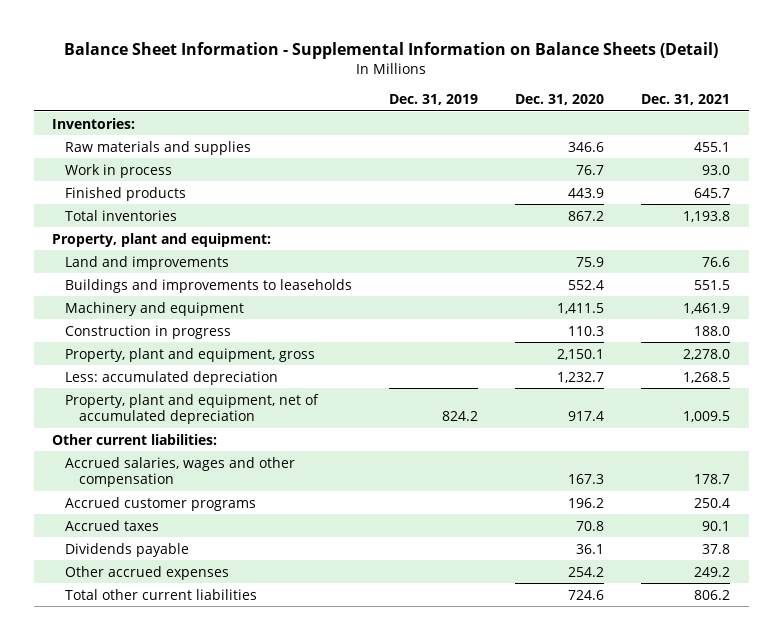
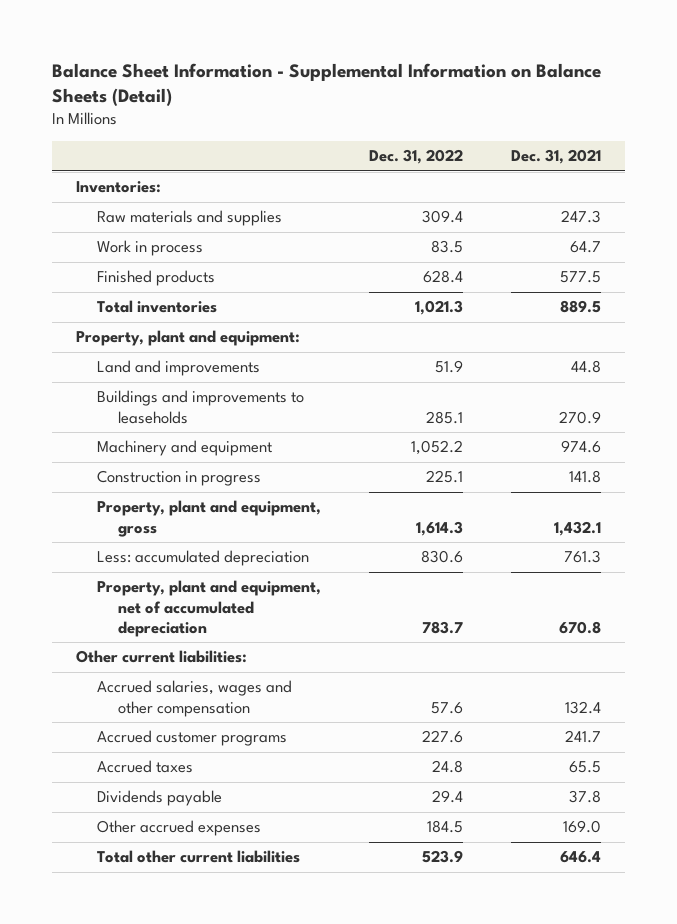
[389,94,479,106] Dec. 31, 2019 -> none
[515,94,605,106] Dec. 31, 2020 -> none
none -> [368,149,463,165] Dec. 31, 2022
[694,141,731,152] 455.1 -> [561,210,602,224] 247.3
[702,164,731,175] 93.0 -> [570,241,602,254] 64.7
[694,187,731,198] 645.7 -> [560,271,602,284] 577.5
[683,210,731,222] 1,193.8 -> [560,300,602,314] 889.5
[702,256,731,267] 76.6 -> [571,360,602,374] 44.8
[694,279,731,290] 551.5 -> [559,410,602,424] 270.9
[683,302,731,314] 1,461.9 -> [561,440,602,454] 974.6
[694,325,731,336] 188.0 -> [569,470,602,484] 141.8
[683,348,731,360] 2,278.0 -> [554,520,602,536] 1,432.1
[683,371,731,383] 1,268.5 -> [564,550,602,564] 761.3
[683,411,731,423] 1,009.5 -> [559,620,602,634] 670.8
[694,474,731,485] 178.7 -> [565,700,602,714] 132.4
[694,497,731,508] 250.4 -> [565,730,602,744] 241.7
[702,520,731,531] 90.1 -> [569,761,602,774] 65.5
[694,566,731,577] 249.2 -> [563,820,602,834] 169.0
[694,589,731,600] 806.2 -> [560,851,602,864] 646.4

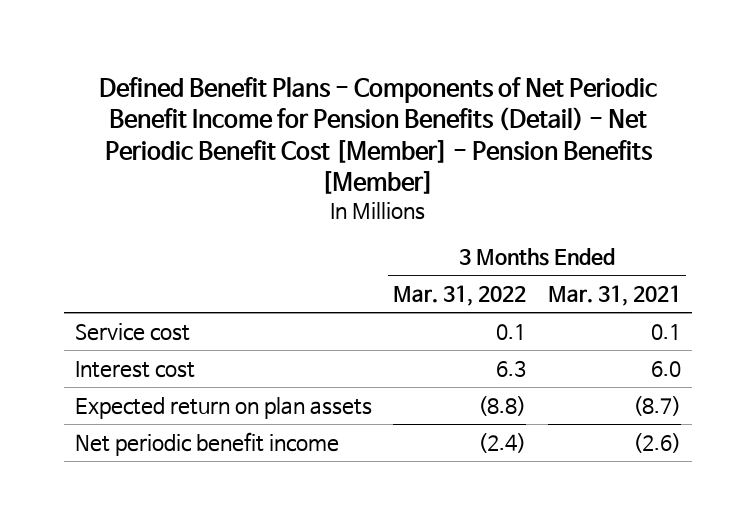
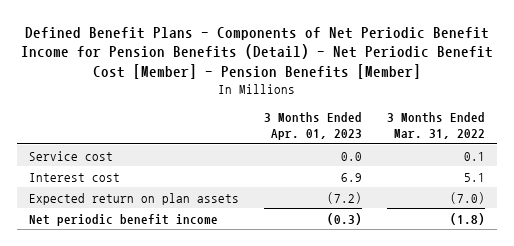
[547,285,681,307] Mar. 31, 2021 -> none
none -> [264,111,363,140] 3 Months Ended Apr. 01, 2023
[496,359,527,377] 6.3 -> [463,172,485,182] 5.1
[478,395,527,416] (8.8) -> [449,191,485,204] (7.0)
[478,432,527,453] (2.4) -> [449,212,485,225] (1.8)

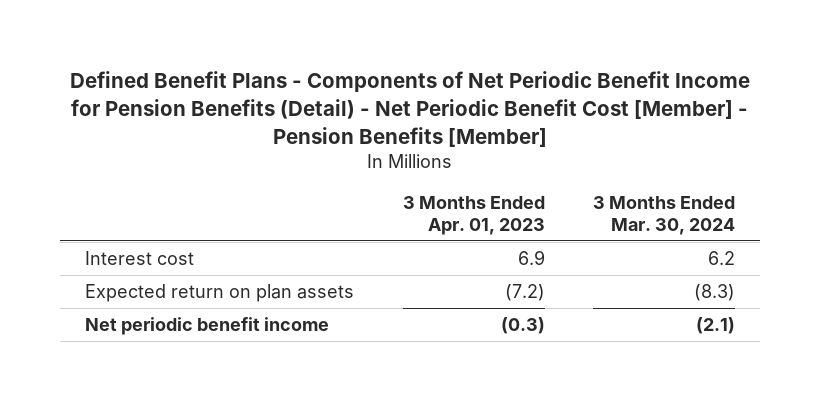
[386,111,485,139] 3 Months Ended Mar. 31, 2022 -> none
none -> [593,195,736,235] 3 Months Ended Mar. 30, 2024
[29,150,114,161] Service cost -> none

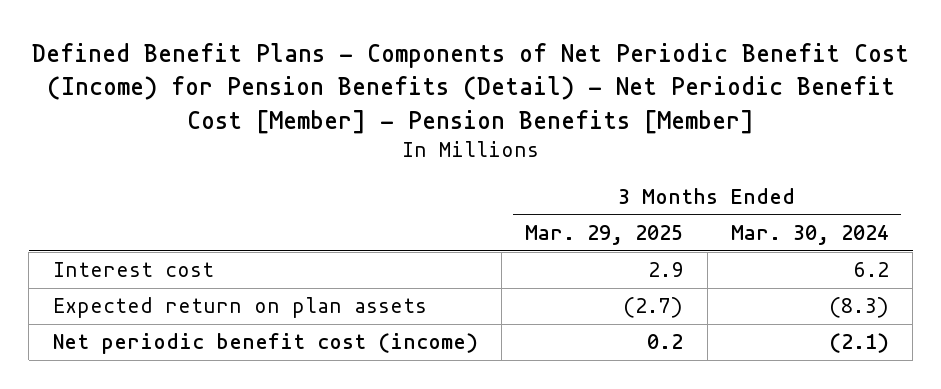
[70,71,751,147] Defined Benefit Plans - Components of Net Periodic Benefit Income for Pension Benefits (Detail) - Net Periodic Benefit Cost [Member] - Pension Benefits [Member] -> [31,42,909,134] Defined Benefit Plans - Components of Net Periodic Benefit Cost (Income) for Pension Benefits (Detail) - Net Periodic Benefit Cost [Member] - Pension Benefits [Member]
[402,195,545,235] 3 Months Ended Apr. 01, 2023 -> none
none -> [525,225,684,246] Mar. 29, 2025
[84,317,329,336] Net periodic benefit income -> [52,333,478,355] Net periodic benefit cost (income)

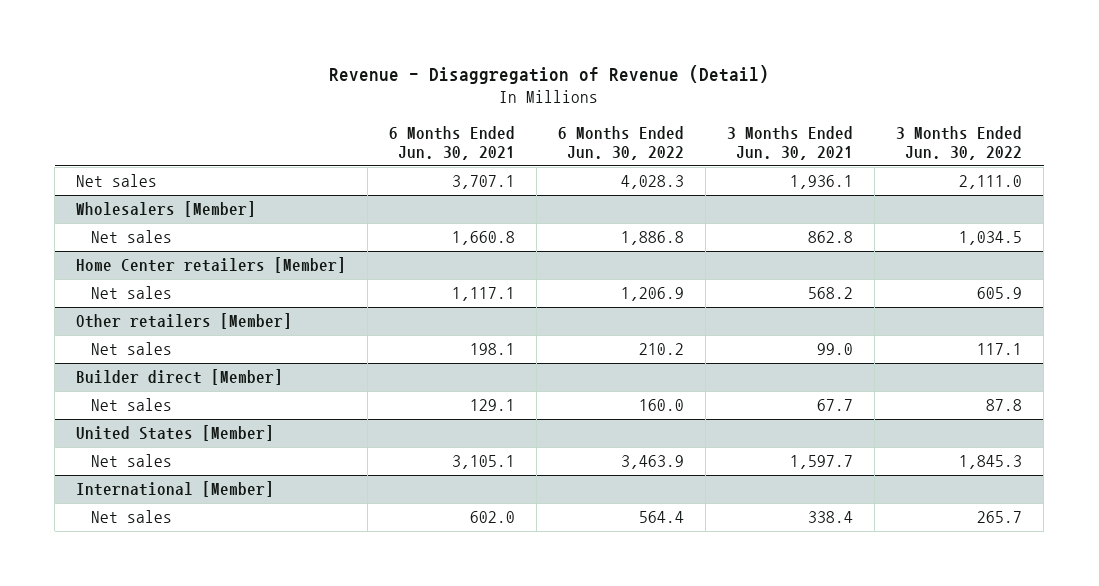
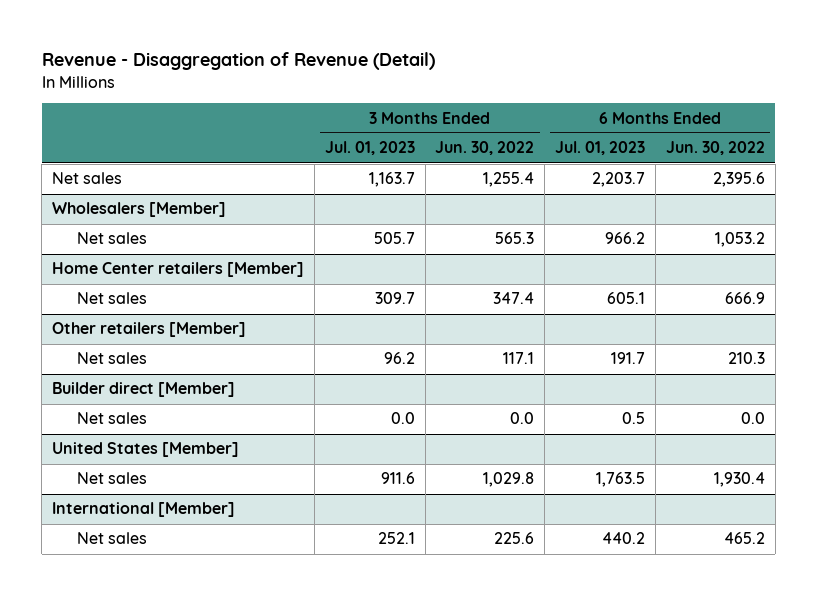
[389,125,516,160] 6 Months Ended Jun. 30, 2021 -> none
[727,125,854,160] 3 Months Ended Jun. 30, 2021 -> none
none -> [324,141,415,156] Jul. 01, 2023
none -> [555,141,646,156] Jul. 01, 2023
[621,175,685,190] 4,028.3 -> [712,172,765,188] 2,395.6
[959,175,1023,190] 2,111.0 -> [483,172,535,188] 1,255.4
[621,231,685,246] 1,886.8 -> [714,232,765,248] 1,053.2
[959,231,1023,246] 1,034.5 -> [495,232,535,245] 565.3
[621,287,685,302] 1,206.9 -> [724,292,765,305] 666.9
[977,287,1023,300] 605.9 -> [493,292,535,305] 347.4
[639,343,685,356] 210.2 -> [727,352,765,365] 210.3
[639,399,685,412] 160.0 -> [740,412,765,425] 0.0
[986,399,1023,412] 87.8 -> [510,412,535,425] 0.0
[621,455,685,470] 3,463.9 -> [713,472,765,488] 1,930.4
[959,455,1023,470] 1,845.3 -> [483,472,535,488] 1,029.8
[639,511,685,524] 564.4 -> [723,532,765,545] 465.2
[977,511,1023,524] 265.7 -> [494,532,535,545] 225.6

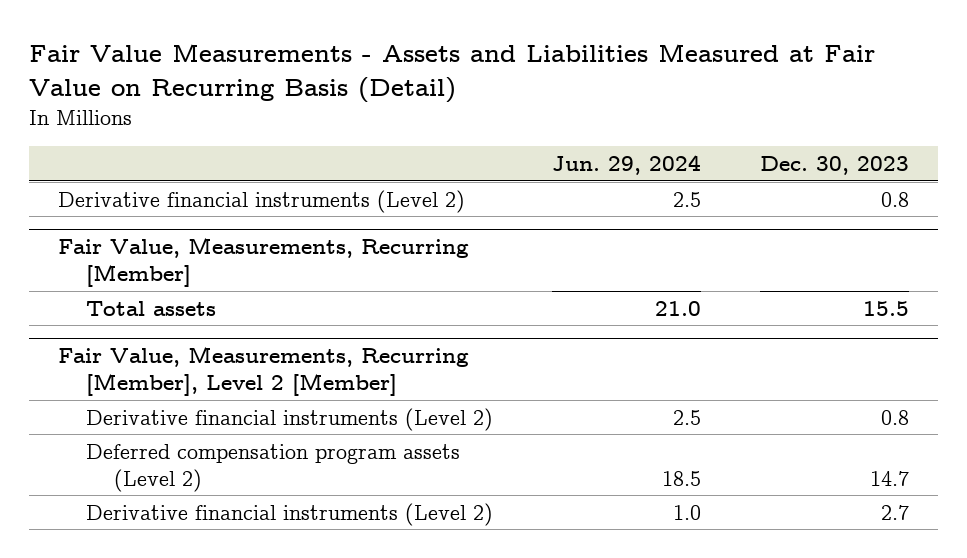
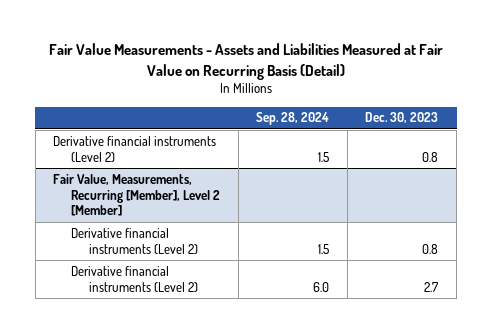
[551,155,701,176] Jun. 29, 2024 -> none
none -> [256,112,330,126] Sep. 28, 2024
[58,237,470,287] Fair Value, Measurements, Recurring [Member] -> none
[86,300,217,316] Total assets -> none
[86,443,461,492] Deferred compensation program assets (Level 2) -> none

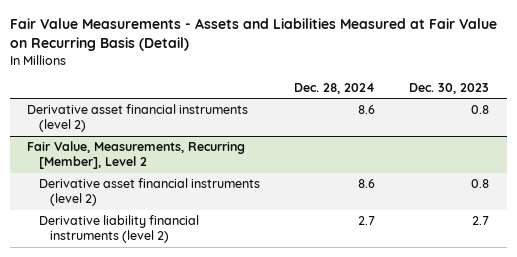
[256,112,330,126] Sep. 28, 2024 -> none
none -> [294,83,376,95] Dec. 28, 2024
[53,135,217,162] Derivative financial instruments (Level 2) -> [27,103,249,133] Derivative asset financial instruments (level 2)
[53,173,221,217] Fair Value, Measurements, Recurring [Member], Level 2 [Member] -> [27,140,246,170] Fair Value, Measurements, Recurring [Member], Level 2
[71,227,199,254] Derivative financial instruments (Level 2) -> [38,177,260,207] Derivative asset financial instruments (level 2)
[71,265,199,292] Derivative financial instruments (Level 2) -> [38,214,199,244] Derivative liability financial instruments (level 2)

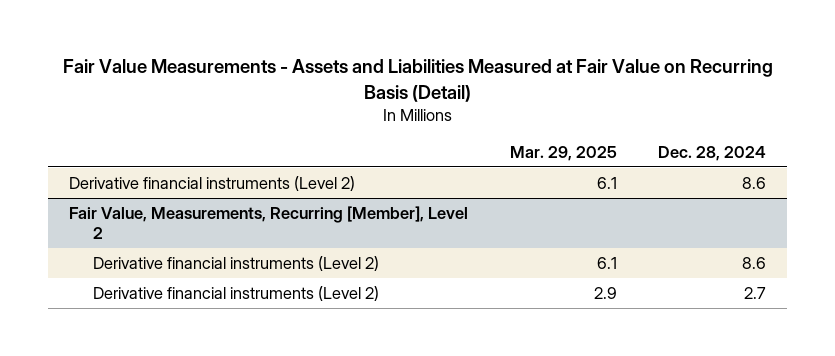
[409,83,490,95] Dec. 30, 2023 -> none
none -> [509,145,617,161] Mar. 29, 2025
[27,103,249,133] Derivative asset financial instruments (level 2) -> [68,176,355,192] Derivative financial instruments (Level 2)
[38,177,260,207] Derivative asset financial instruments (level 2) -> [92,256,379,272] Derivative financial instruments (Level 2)
[38,214,199,244] Derivative liability financial instruments (level 2) -> [92,286,379,302] Derivative financial instruments (Level 2)

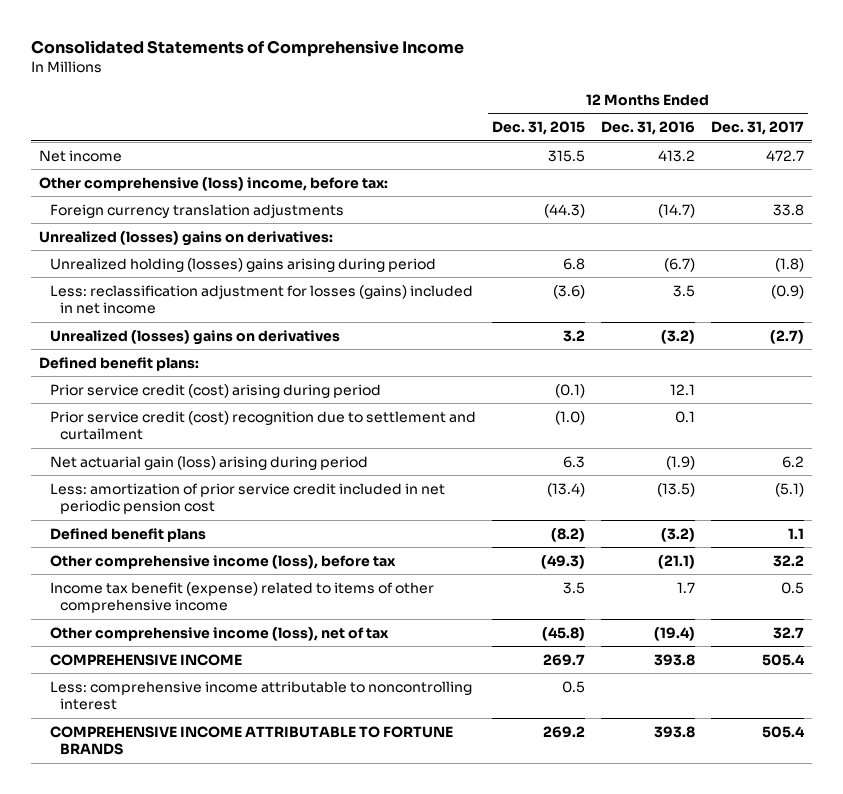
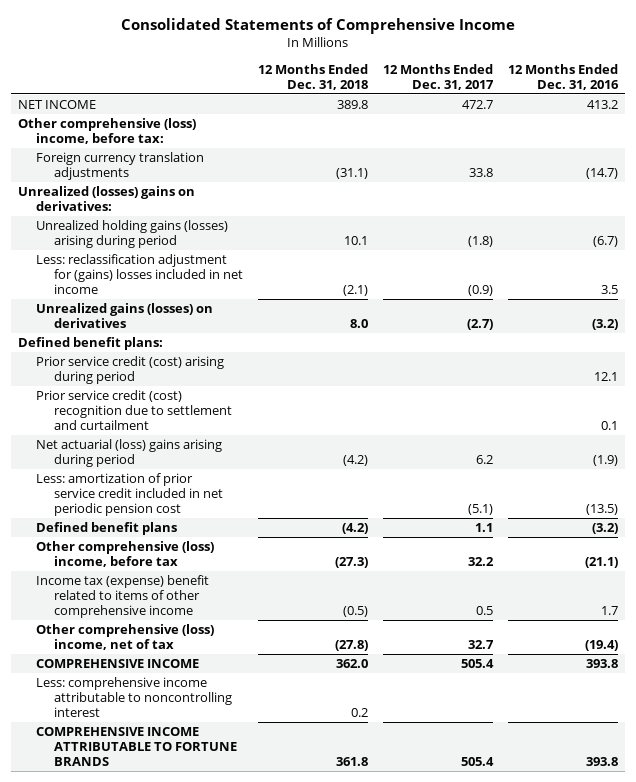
[491,121,585,136] Dec. 31, 2015 -> none
none -> [257,63,368,91] 12 Months Ended Dec. 31, 2018
[39,149,123,162] Net income -> [18,99,97,109] NET INCOME
[49,257,436,272] Unrealized holding (losses) gains arising during period -> [36,219,229,249] Unrealized holding gains (losses) arising during period
[49,284,473,315] Less: reclassification adjustment for losses (gains) included in net income -> [36,253,243,295] Less: reclassification adjustment for (gains) losses included in net income
[49,329,340,345] Unrealized (losses) gains on derivatives -> [36,302,214,329] Unrealized gains (losses) on derivatives
[49,455,368,470] Net actuarial gain (loss) arising during period -> [36,438,223,468] Net actuarial (loss) gains arising during period
[49,554,396,569] Other comprehensive income (loss), before tax -> [36,540,215,568] Other comprehensive (loss) income, before tax
[49,581,434,614] Income tax benefit (expense) related to items of other comprehensive income -> [36,574,210,619] Income tax (expense) benefit related to items of other comprehensive income
[49,626,389,641] Other comprehensive income (loss), net of tax -> [36,623,215,651] Other comprehensive (loss) income, net of tax

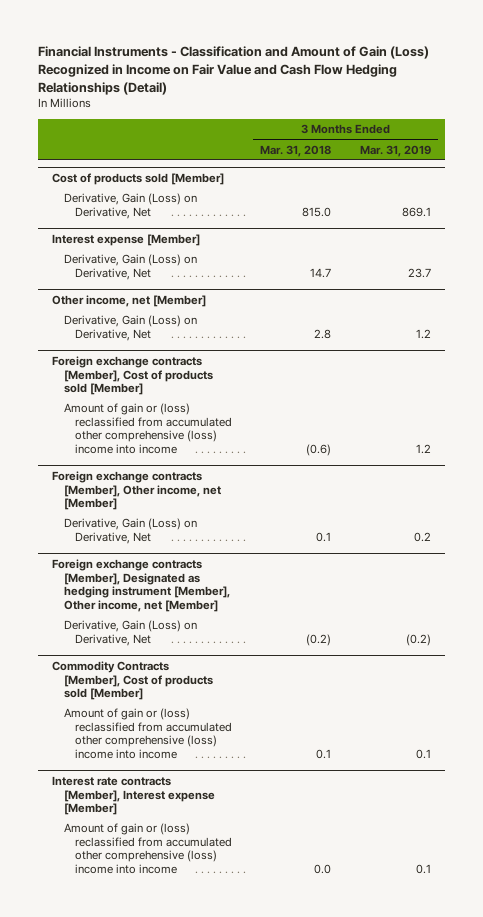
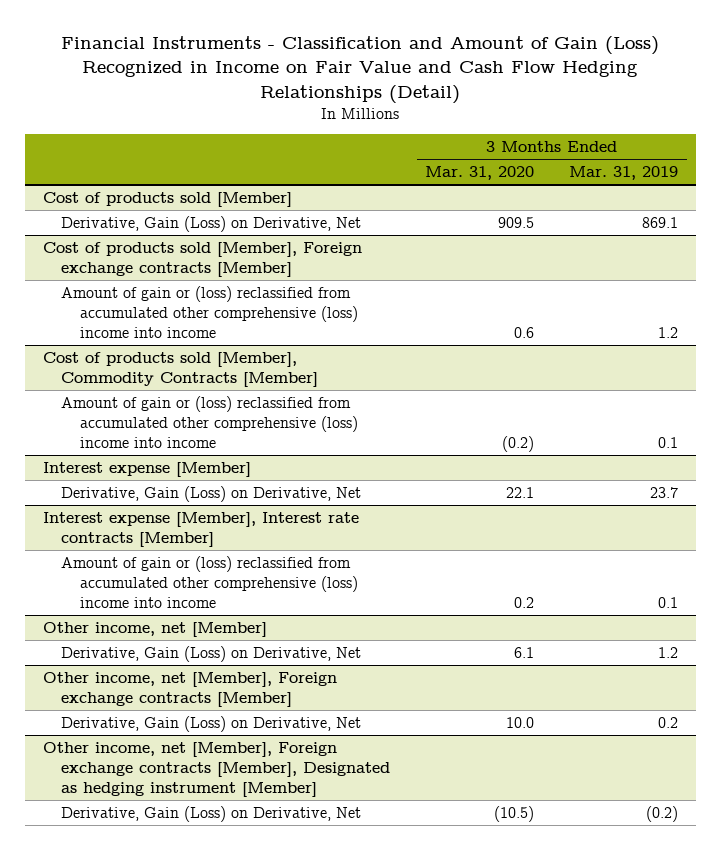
[260,144,332,157] Mar. 31, 2018 -> none
none -> [425,166,535,181] Mar. 31, 2020
none -> [42,241,362,278] Cost of products sold [Member], Foreign exchange contracts [Member]
none -> [61,285,359,339] Amount of gain or (loss) reclassified from accumulated other comprehensive (loss) income into income
none -> [42,351,319,388] Cost of products sold [Member], Commodity Contracts [Member]
none -> [61,395,359,449] Amount of gain or (loss) reclassified from accumulated other comprehensive (loss) income into income
none -> [42,511,359,548] Interest expense [Member], Interest rate contracts [Member]
none -> [61,555,359,609] Amount of gain or (loss) reclassified from accumulated other comprehensive (loss) income into income
[52,356,213,396] Foreign exchange contracts [Member], Cost of products sold [Member] -> none
[63,403,232,454] Amount of gain or (loss) reclassified from accumulated other comprehensive (loss) income into income -> none
[52,471,221,511] Foreign exchange contracts [Member], Other income, net [Member] -> [42,671,337,708] Other income, net [Member], Foreign exchange contracts [Member]
[52,559,230,612] Foreign exchange contracts [Member], Designated as hedging instrument [Member], Other income, net [Member] -> [42,741,391,798] Other income, net [Member], Foreign exchange contracts [Member], Designated as hedging instrument [Member]
[52,661,213,701] Commodity Contracts [Member], Cost of products sold [Member] -> none
[63,708,232,759] Amount of gain or (loss) reclassified from accumulated other comprehensive (loss) income into income -> none
[52,776,215,816] Interest rate contracts [Member], Interest expense [Member] -> none
[63,823,232,874] Amount of gain or (loss) reclassified from accumulated other comprehensive (loss) income into income -> none

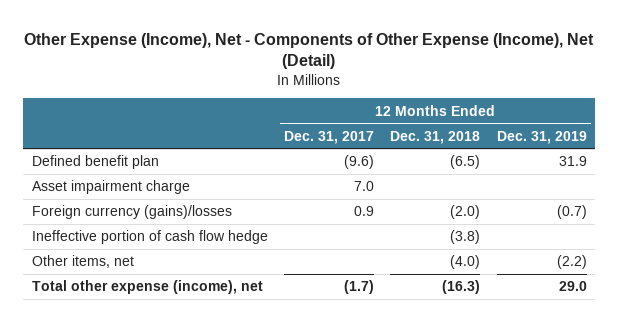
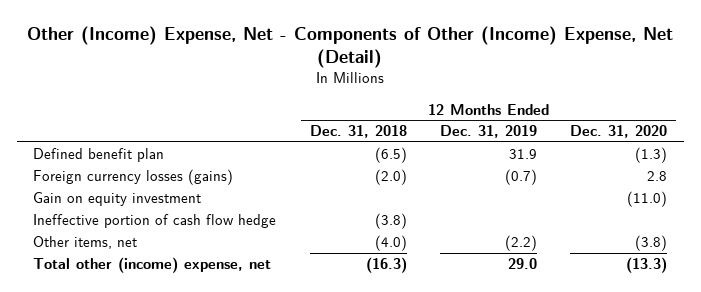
[24,32,595,70] Other Expense (Income), Net - Components of Other Expense (Income), Net (Detail) -> [27,25,674,69] Other (Income) Expense, Net - Components of Other (Income) Expense, Net (Detail)
[283,130,374,144] Dec. 31, 2017 -> none
none -> [570,125,668,139] Dec. 31, 2020
[31,180,190,195] Asset impairment charge -> none
[31,205,232,220] Foreign currency (gains)/losses -> [33,169,234,186] Foreign currency losses (gains)
none -> [33,192,202,207] Gain on equity investment
[31,280,263,295] Total other expense (income), net -> [33,257,272,274] Total other (income) expense, net

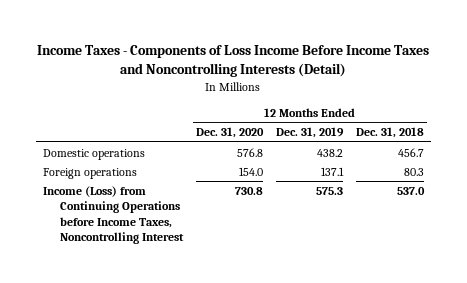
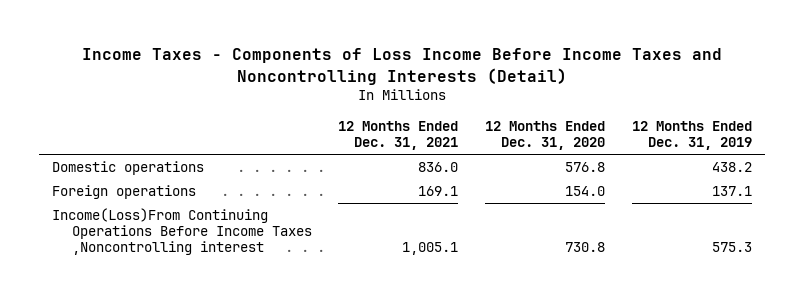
[356,127,425,139] Dec. 31, 2018 -> none
none -> [338,121,459,151] 12 Months Ended Dec. 31, 2021
[42,185,184,245] Income (Loss) from Continuing Operations before Income Taxes, Noncontrolling Interest -> [51,208,312,256] Income(Loss)From Continuing Operations Before Income Taxes ,Noncontrolling interest

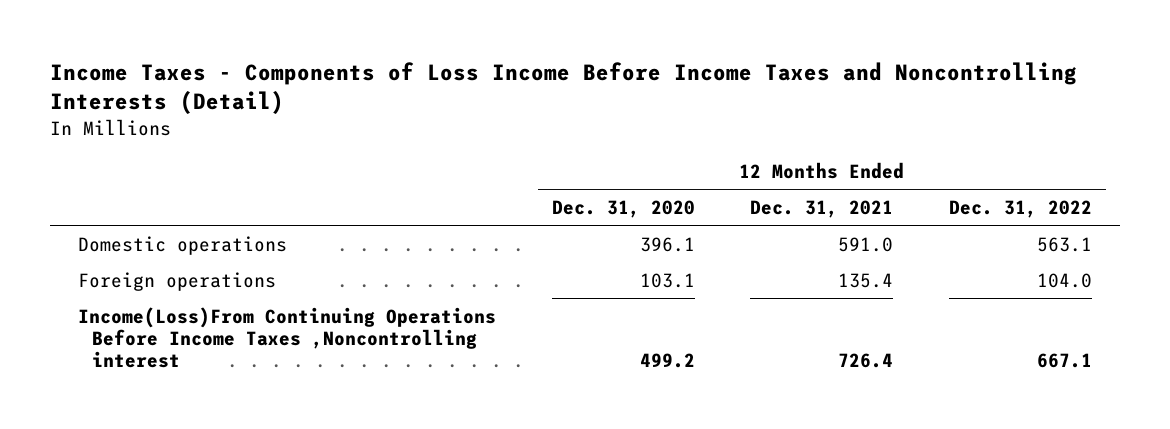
[631,121,752,151] 12 Months Ended Dec. 31, 2019 -> none
none -> [949,200,1093,219] Dec. 31, 2022
[418,162,459,173] 836.0 -> [838,236,894,252] 591.0
[565,162,606,173] 576.8 -> [639,236,695,252] 396.1
[418,186,459,197] 169.1 -> [838,272,894,288] 135.4
[565,186,606,197] 154.0 -> [639,272,695,288] 103.1
[402,242,459,256] 1,005.1 -> [838,353,894,369] 726.4
[565,242,606,253] 730.8 -> [639,353,695,369] 499.2

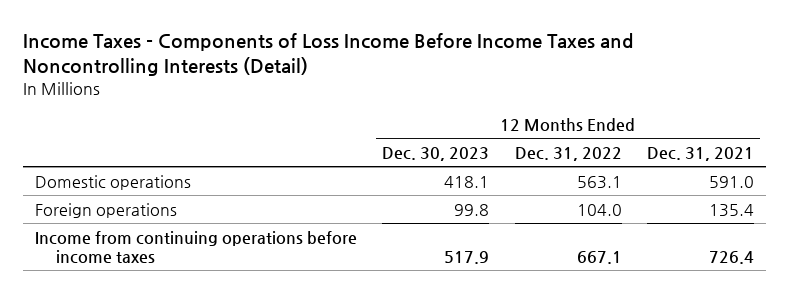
[551,200,695,219] Dec. 31, 2020 -> none
none -> [382,146,490,161] Dec. 30, 2023
[77,306,496,369] Income(Loss)From Continuing Operations Before Income Taxes ,Noncontrolling interest -> [35,230,358,264] Income from continuing operations before income taxes

